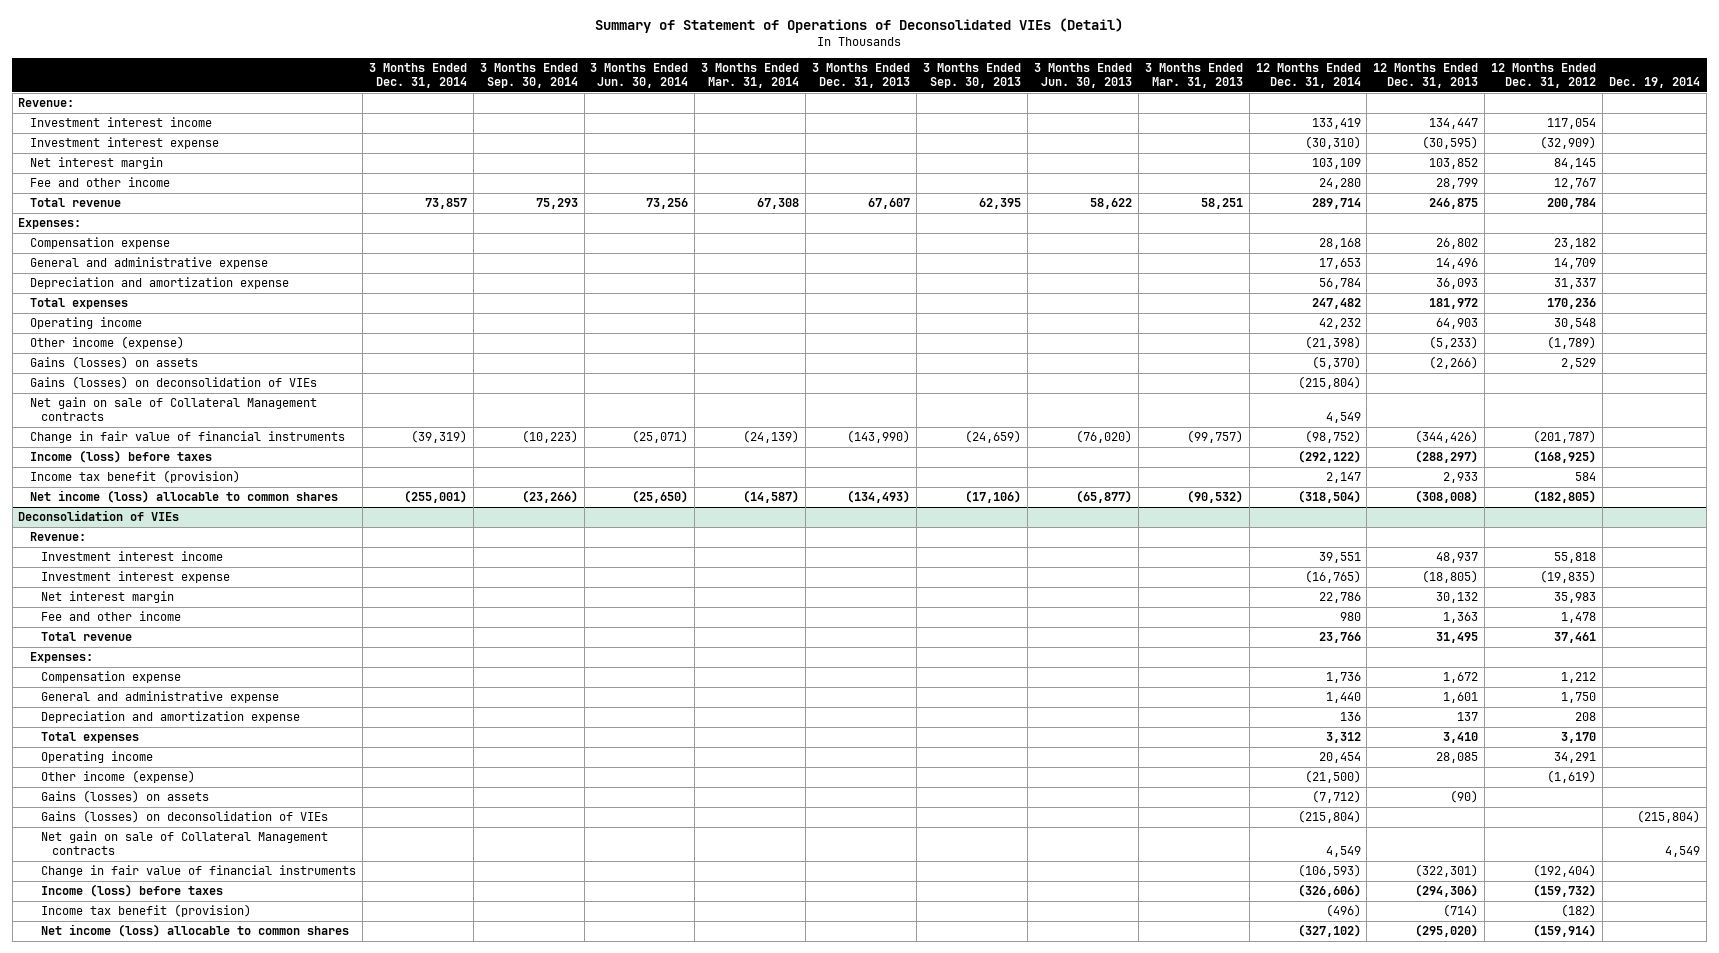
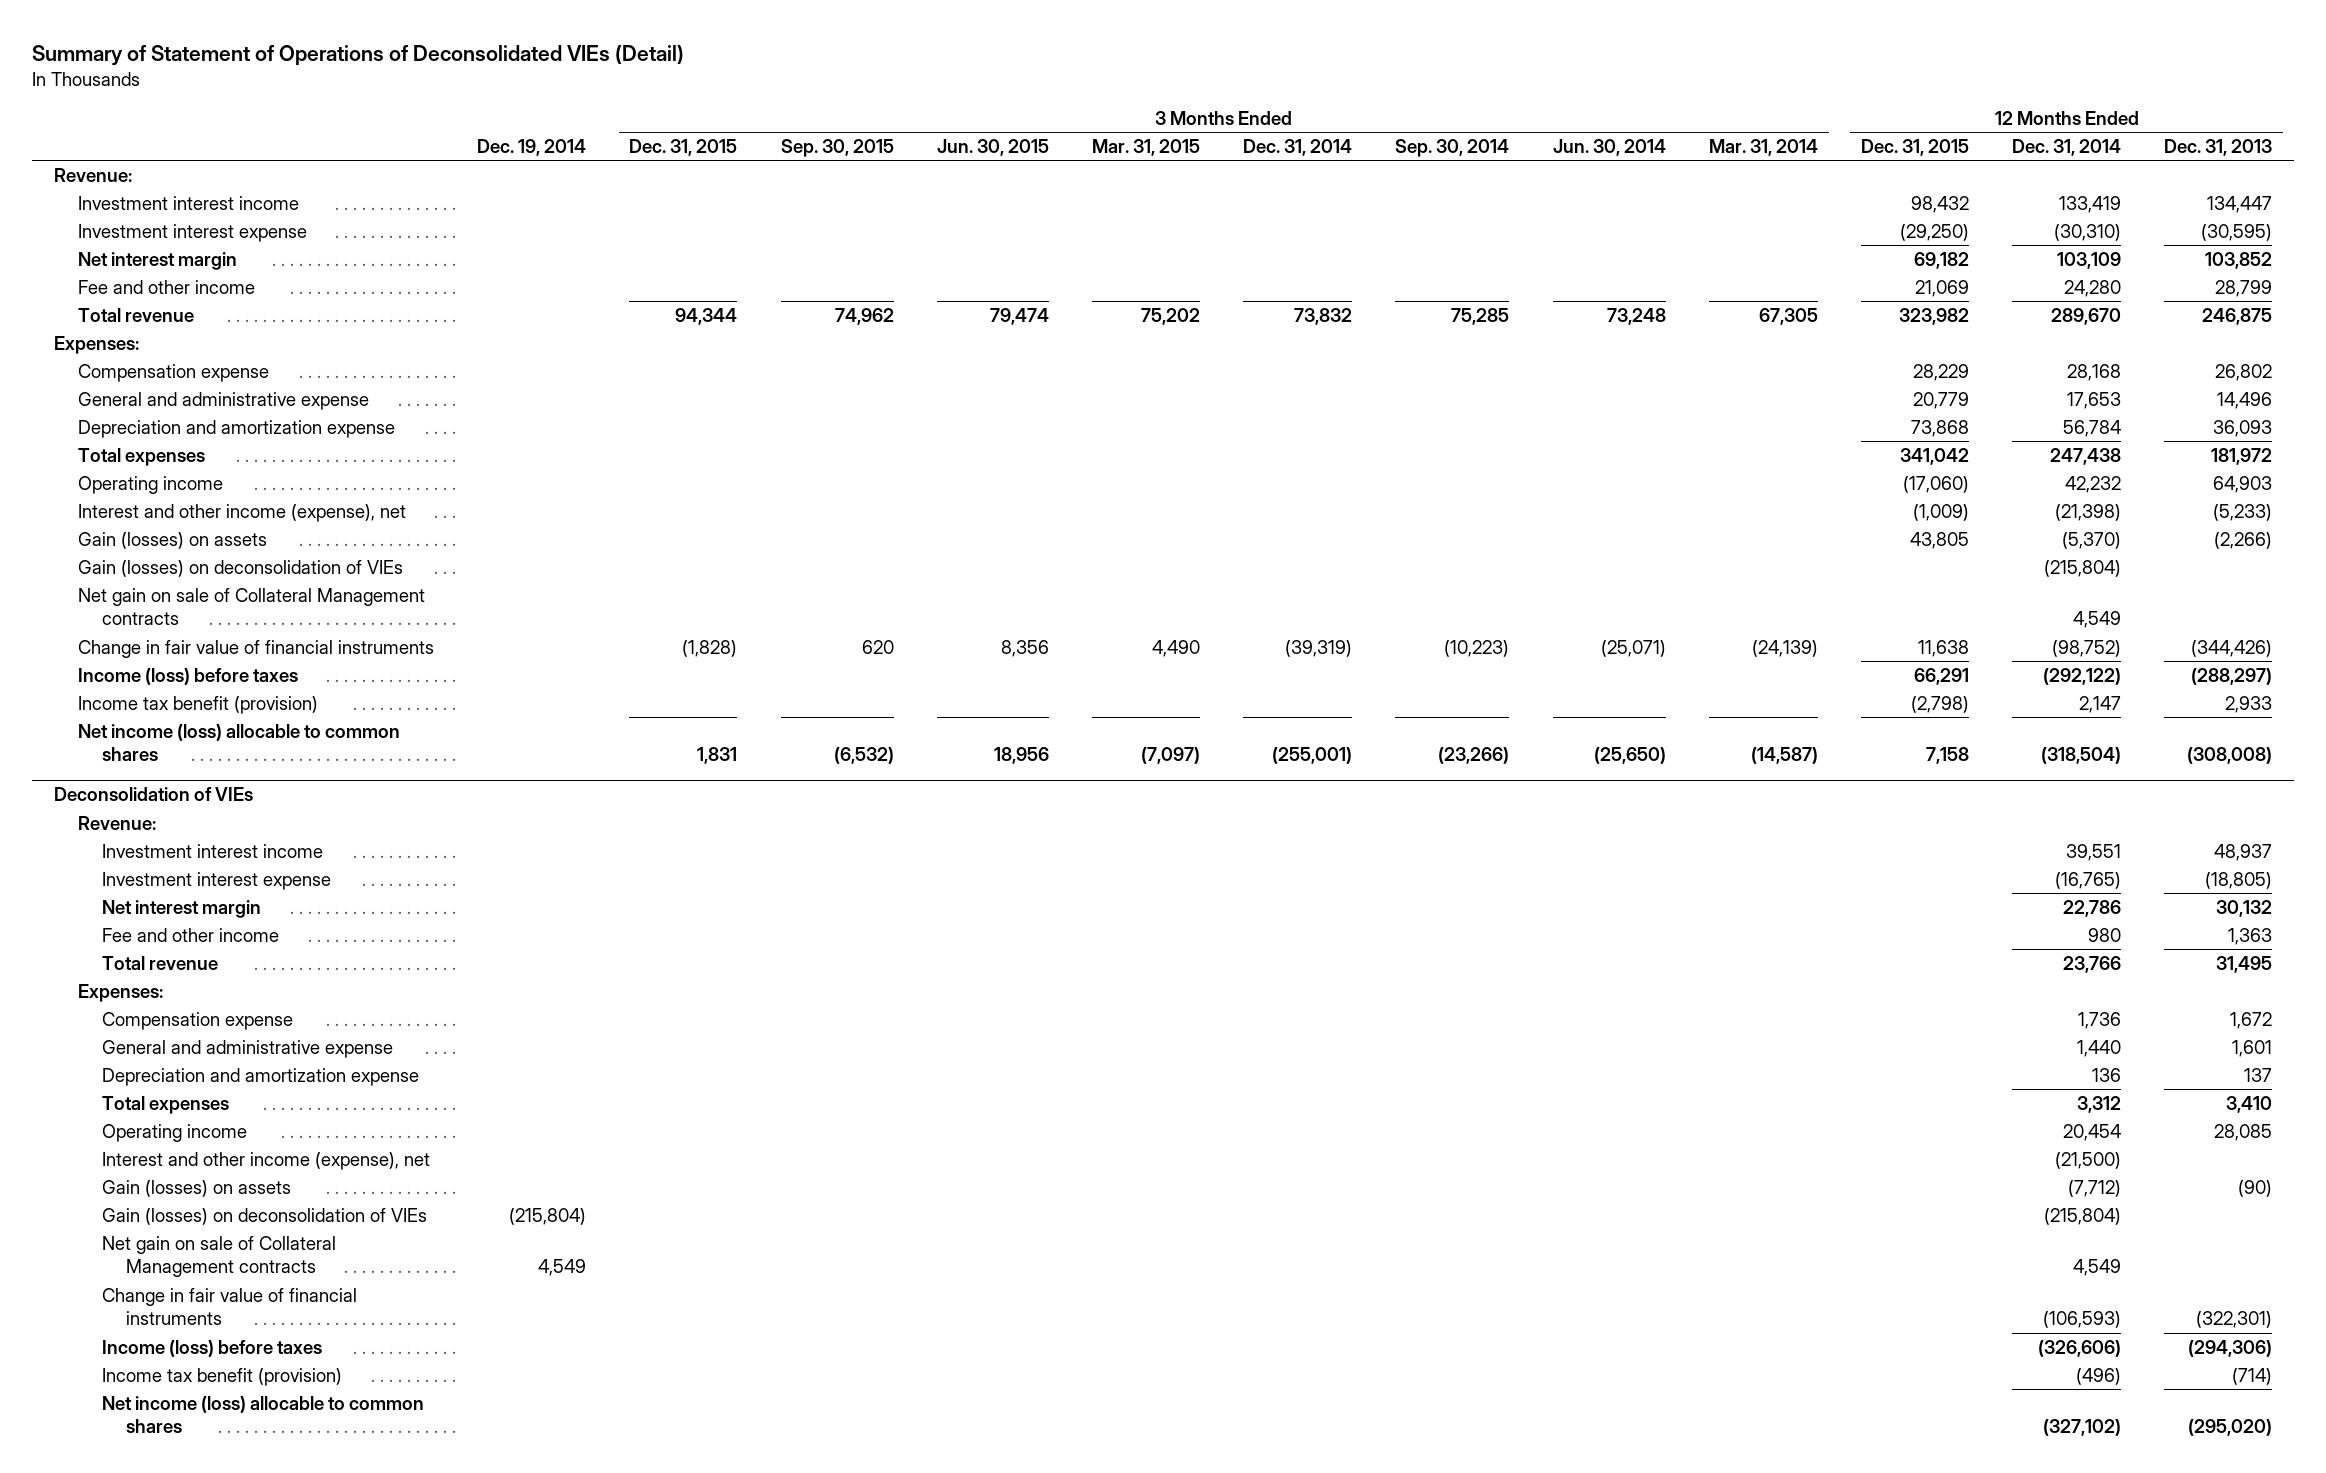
[812,62,911,88] 3 Months Ended Dec. 31, 2013 -> none
[923,62,1022,88] 3 Months Ended Sep. 30, 2013 -> none
[1033,62,1132,88] 3 Months Ended Jun. 30, 2013 -> none
[1144,62,1243,88] 3 Months Ended Mar. 31, 2013 -> none
[1491,62,1597,88] 12 Months Ended Dec. 31, 2012 -> none
none -> [629,138,738,156] Dec. 31, 2015
none -> [780,138,894,157] Sep. 30, 2015
none -> [936,138,1049,156] Jun. 30, 2015
none -> [1091,138,1200,156] Mar. 31, 2015
none -> [1860,138,1969,156] Dec. 31, 2015
[424,198,467,210] 73,857 -> [1294,307,1353,325] 73,832
[535,198,578,210] 75,293 -> [1451,307,1510,325] 75,285
[646,198,689,210] 73,256 -> [1606,307,1666,325] 73,248
[757,198,800,210] 67,308 -> [1758,307,1818,325] 67,305
[1311,198,1361,210] 289,714 -> [2051,307,2122,325] 289,670
[1311,298,1361,310] 247,482 -> [2050,447,2122,465] 247,438
[29,336,184,350] Other income (expense) -> [78,503,407,522] Interest and other income (expense), net
[29,356,198,370] Gains (losses) on assets -> [78,531,268,549] Gain (losses) on assets
[29,376,317,390] Gains (losses) on deconsolidation of VIEs -> [78,559,404,577] Gain (losses) on deconsolidation of VIEs
[40,770,195,784] Other income (expense) -> [102,1151,431,1170] Interest and other income (expense), net
[40,790,209,804] Gains (losses) on assets -> [102,1179,292,1197] Gain (losses) on assets
[40,810,328,824] Gains (losses) on deconsolidation of VIEs -> [102,1207,428,1225] Gain (losses) on deconsolidation of VIEs

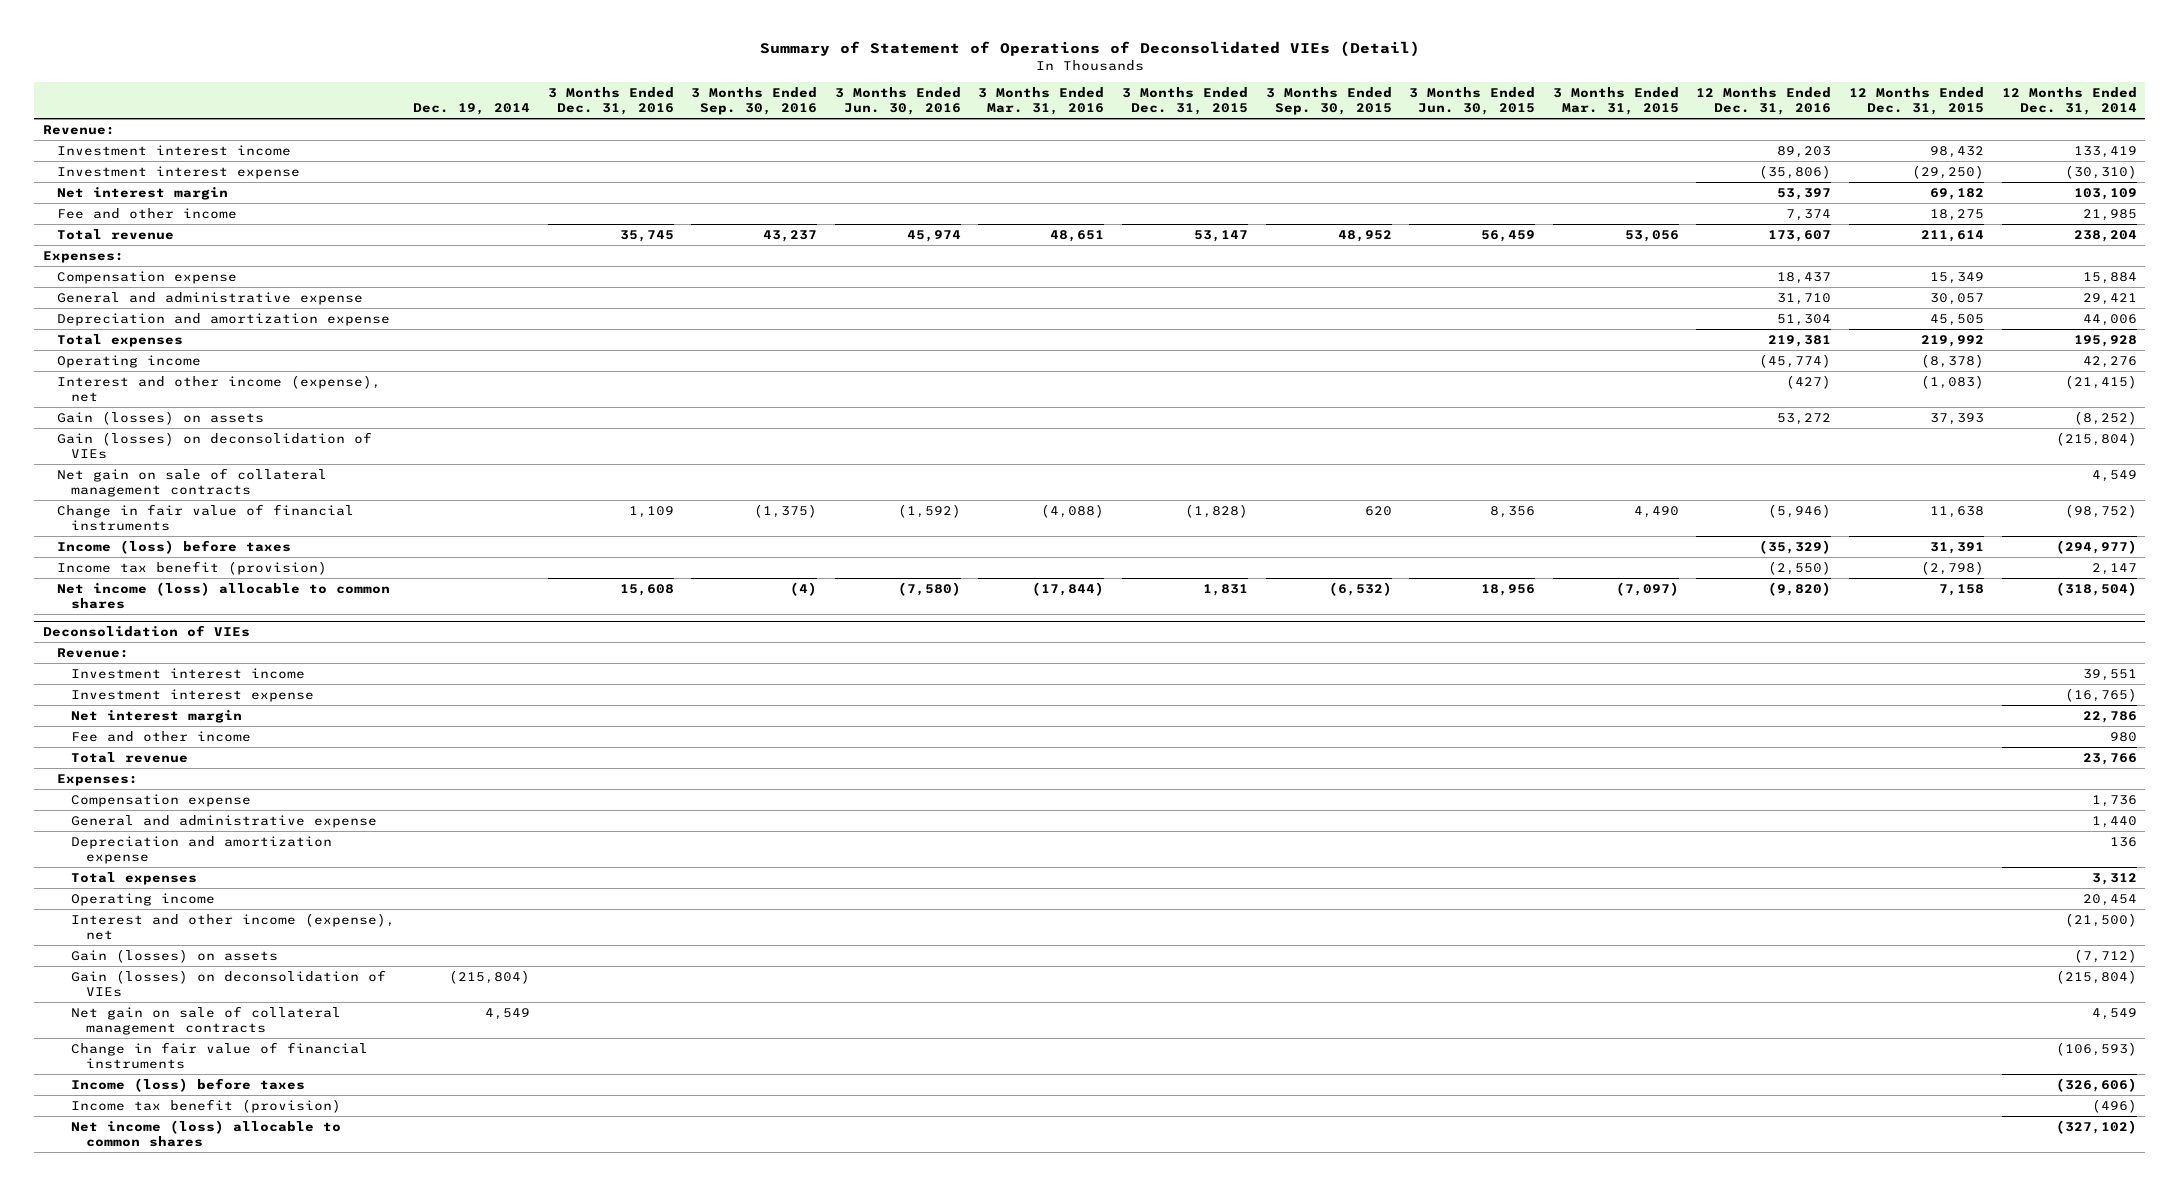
[1243,138,1353,156] Dec. 31, 2014 -> none
[1395,138,1510,157] Sep. 30, 2014 -> none
[1552,138,1666,156] Jun. 30, 2014 -> none
[1708,138,1818,156] Mar. 31, 2014 -> none
[2164,138,2273,156] Dec. 31, 2013 -> none
none -> [547,87,674,115] 3 Months Ended Dec. 31, 2016
none -> [691,87,818,115] 3 Months Ended Sep. 30, 2016
none -> [834,87,961,115] 3 Months Ended Jun. 30, 2016
none -> [978,87,1105,115] 3 Months Ended Mar. 31, 2016
none -> [1696,87,1832,115] 12 Months Ended Dec. 31, 2016
[1914,279,1969,297] 21,069 -> [1929,208,1984,221] 18,275
[2064,279,2122,297] 24,280 -> [2082,208,2137,221] 21,985
[675,307,738,325] 94,344 -> [1193,229,1248,242] 53,147
[834,307,894,325] 74,962 -> [1337,229,1392,242] 48,952
[989,307,1049,325] 79,474 -> [1481,229,1536,242] 56,459
[1140,307,1200,325] 75,202 -> [1624,229,1679,242] 53,056
[1898,307,1969,325] 323,982 -> [1920,229,1984,242] 211,614
[2051,307,2122,325] 289,670 -> [2073,229,2137,242] 238,204
[1912,363,1969,381] 28,229 -> [1929,271,1984,284] 15,349
[2067,363,2122,381] 28,168 -> [2082,271,2137,284] 15,884
[1912,391,1969,409] 20,779 -> [1929,292,1984,305] 30,057
[2067,391,2122,409] 17,653 -> [2082,292,2137,305] 29,421
[1910,419,1969,437] 73,868 -> [1929,313,1984,326] 45,505
[2063,419,2122,437] 56,784 -> [2082,313,2137,326] 44,006
[1899,447,1969,465] 341,042 -> [1920,334,1984,347] 219,992
[2050,447,2122,465] 247,438 -> [2073,334,2137,347] 195,928
[1902,475,1969,493] (17,060) -> [1920,353,1984,368] (8,378)
[2065,475,2122,493] 42,232 -> [2082,355,2137,368] 42,276
[1912,503,1969,521] (1,009) -> [1920,374,1984,389] (1,083)
[2055,503,2122,521] (21,398) -> [2064,374,2137,389] (21,415)
[1909,531,1969,549] 43,805 -> [1929,412,1984,425] 37,393
[2062,531,2122,549] (5,370) -> [2073,410,2137,425] (8,252)
[78,587,426,626] Net gain on sale of Collateral Management contracts -> [57,467,328,497] Net gain on sale of collateral management contracts
[1913,667,1969,685] 66,291 -> [1929,541,1984,554] 31,391
[2043,667,2122,685] (292,122) -> [2055,539,2137,554] (294,977)
[102,1235,337,1278] Net gain on sale of Collateral Management contracts -> [71,1005,342,1035] Net gain on sale of collateral management contracts

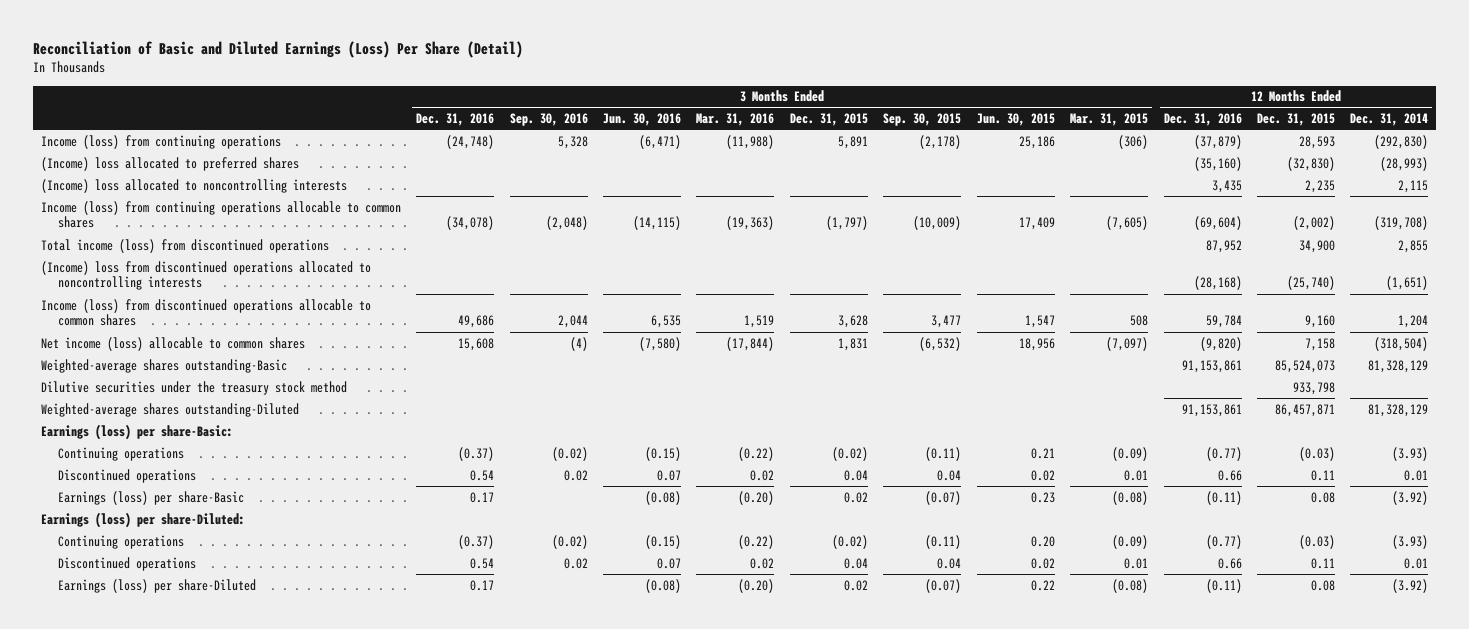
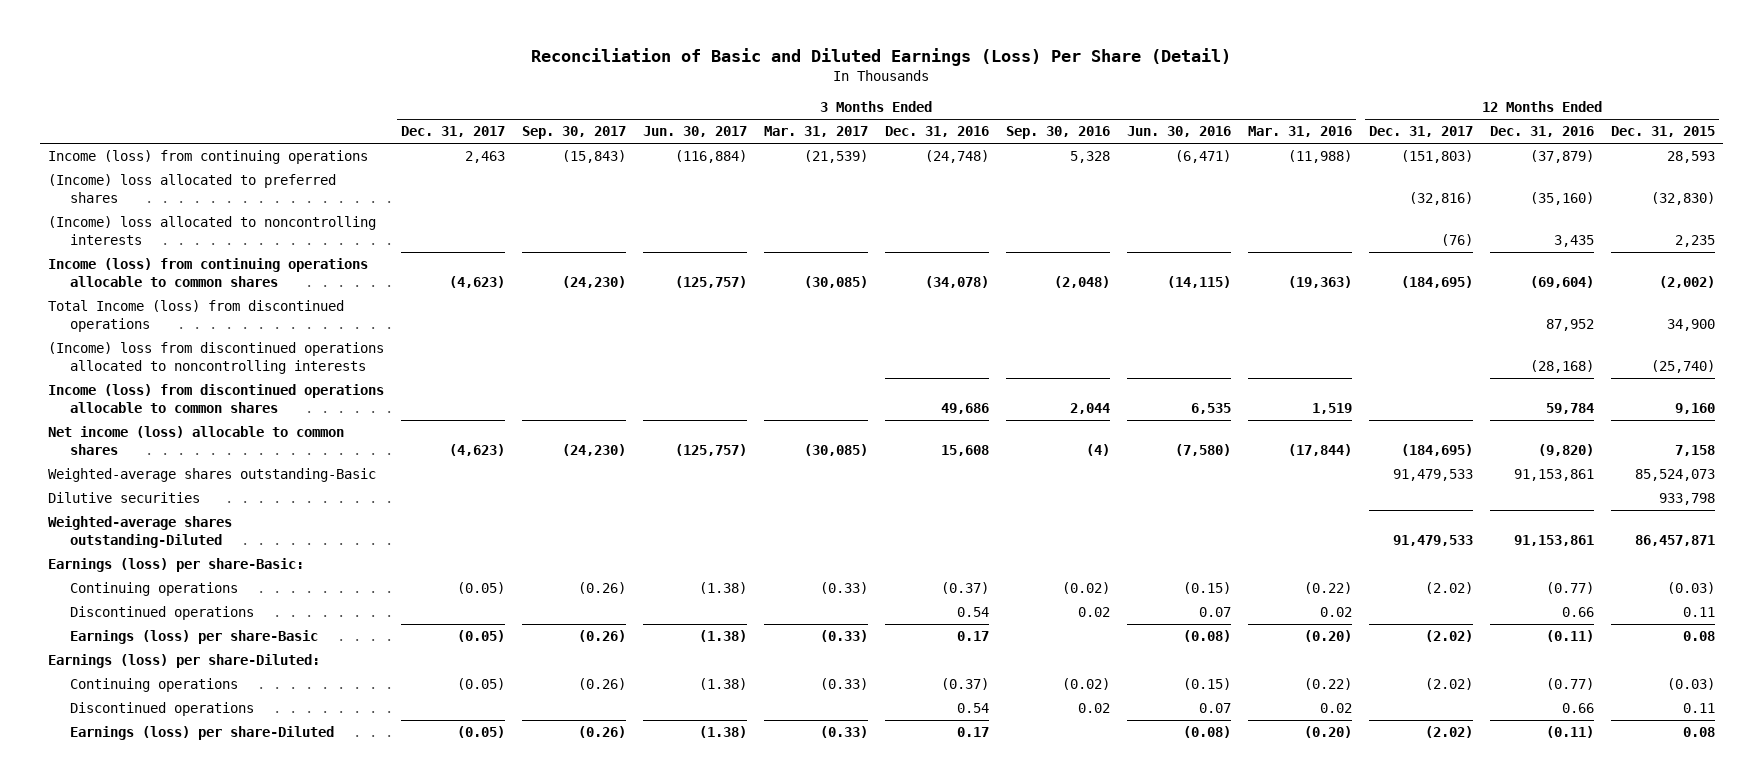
[789,112,868,126] Dec. 31, 2015 -> none
[883,112,962,126] Sep. 30, 2015 -> none
[976,112,1055,126] Jun. 30, 2015 -> none
[1070,112,1149,126] Mar. 31, 2015 -> none
[1350,112,1429,126] Dec. 31, 2014 -> none
none -> [400,126,505,138] Dec. 31, 2017
none -> [521,126,626,140] Sep. 30, 2017
none -> [642,126,747,138] Jun. 30, 2017
none -> [763,126,868,138] Mar. 31, 2017
none -> [1368,126,1473,138] Dec. 31, 2017
[40,238,329,253] Total income (loss) from discontinued operations -> [48,300,345,332] Total Income (loss) from discontinued operations
[40,380,347,395] Dilutive securities under the treasury stock method -> [48,492,201,504] Dilutive securities

